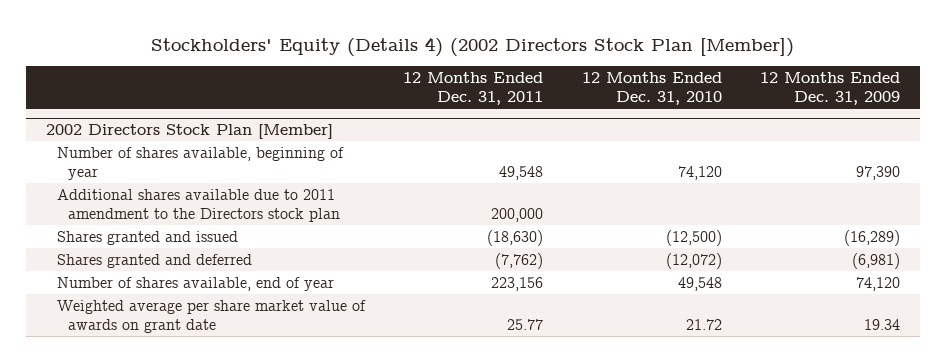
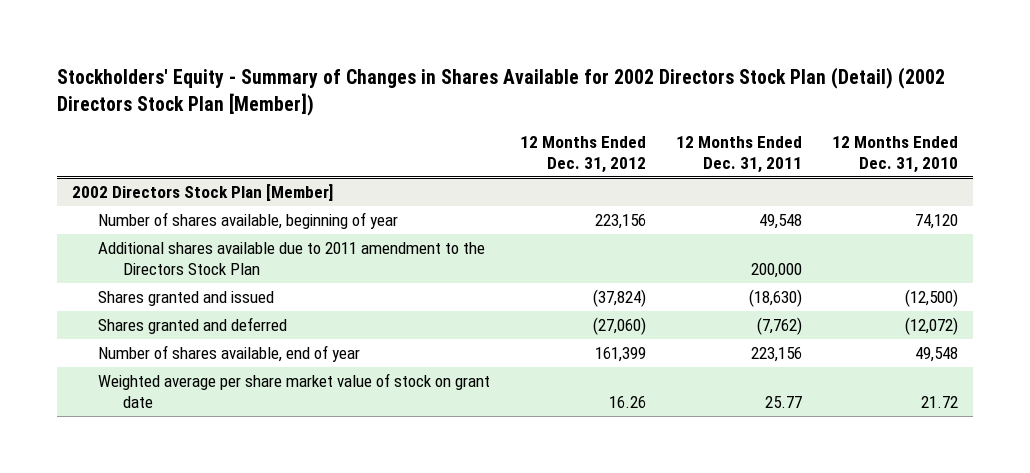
[151,36,795,57] Stockholders' Equity (Details 4) (2002 Directors Stock Plan [Member]) -> [57,67,946,116] Stockholders' Equity - Summary of Changes in Shares Available for 2002 Directors Stock Plan (Detail) (2002 Directors Stock Plan [Member])
[760,72,901,106] 12 Months Ended Dec. 31, 2009 -> none
none -> [519,135,646,174] 12 Months Ended Dec. 31, 2012
[56,188,340,222] Additional shares available due to 2011 amendment to the Directors stock plan -> [97,242,485,276] Additional shares available due to 2011 amendment to the Directors Stock Plan
[56,299,366,333] Weighted average per share market value of awards on grant date -> [97,373,490,409] Weighted average per share market value of stock on grant date

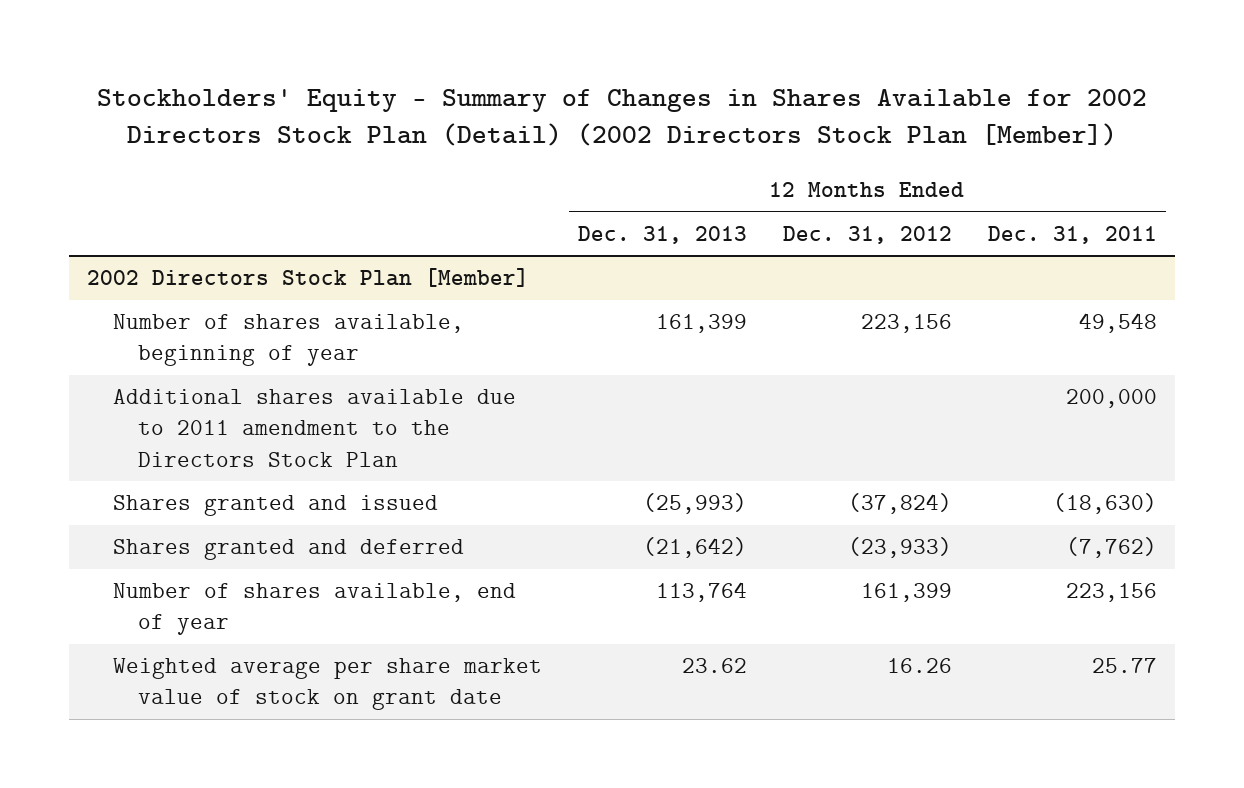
[831,135,958,174] 12 Months Ended Dec. 31, 2010 -> none
none -> [577,225,747,244] Dec. 31, 2013
[592,317,646,336] (27,060) -> [847,537,952,559] (23,933)

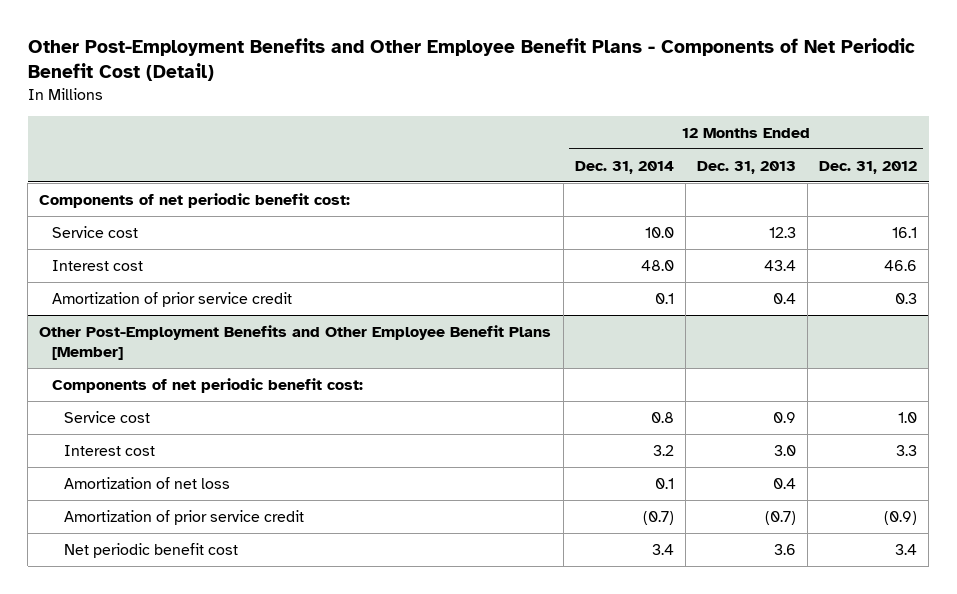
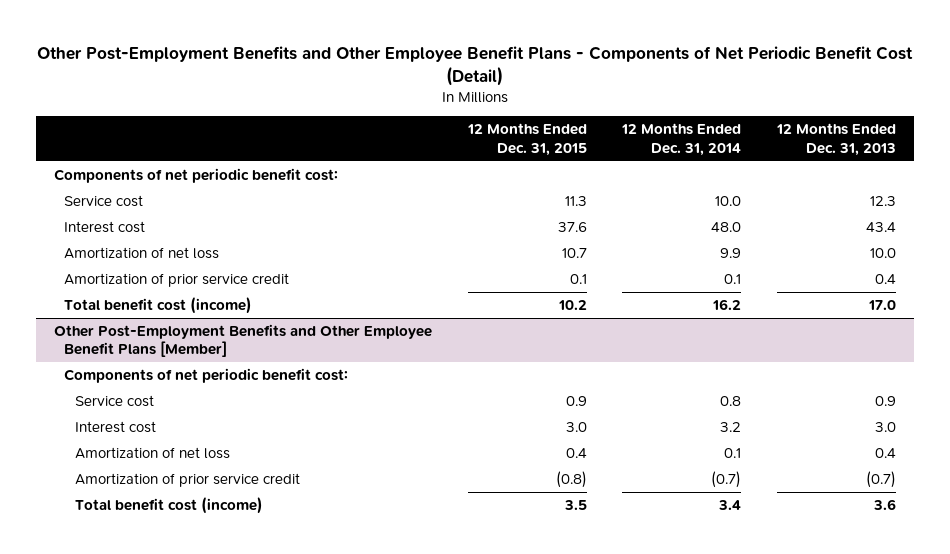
[819,160,918,174] Dec. 31, 2012 -> none
none -> [466,123,587,156] 12 Months Ended Dec. 31, 2015
none -> [64,247,220,260] Amortization of net loss
none -> [64,297,253,315] Total benefit cost (income)
[64,542,239,558] Net periodic benefit cost -> [75,497,264,515] Total benefit cost (income)

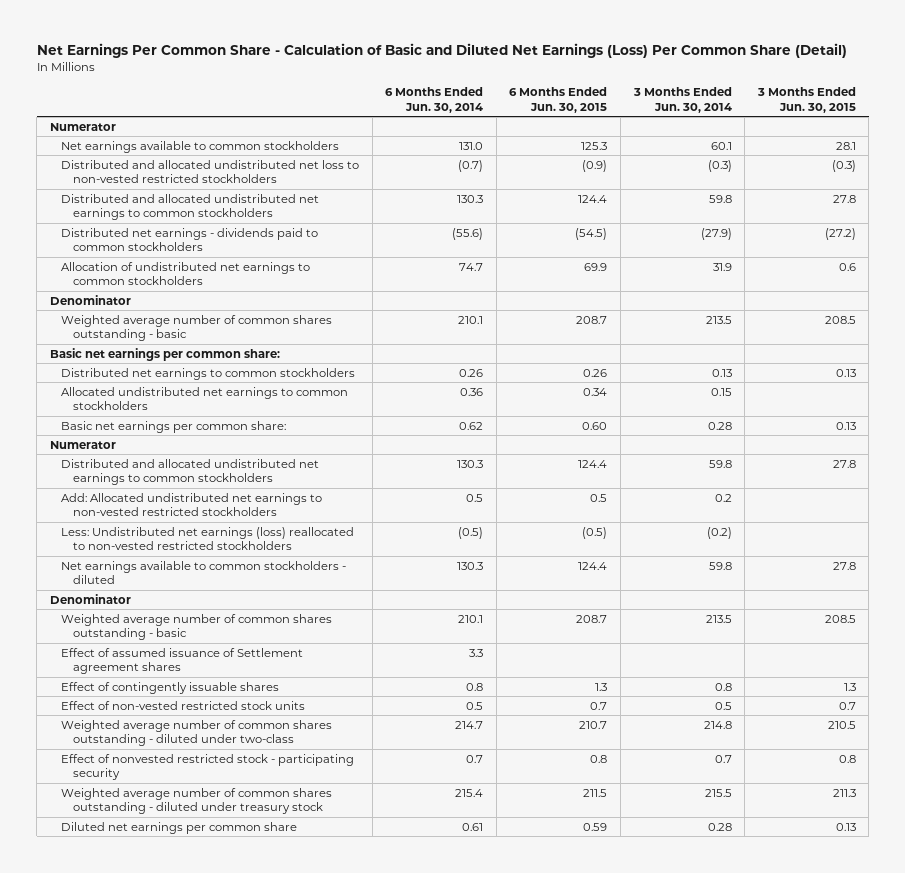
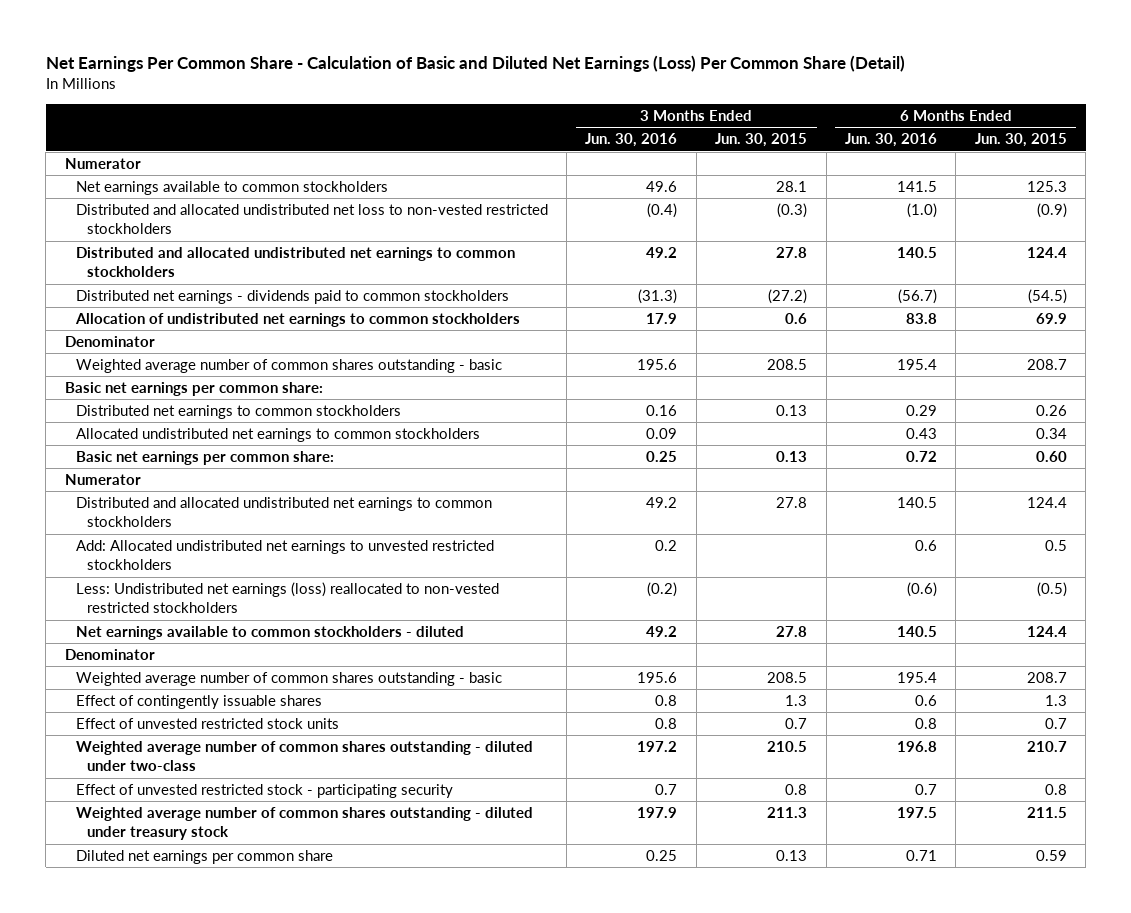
[385,86,484,113] 6 Months Ended Jun. 30, 2014 -> none
[632,86,732,113] 3 Months Ended Jun. 30, 2014 -> none
none -> [585,133,678,148] Jun. 30, 2016
none -> [844,133,937,148] Jun. 30, 2016
[61,492,323,517] Add: Allocated undistributed net earnings to non-vested restricted stockholders -> [75,540,494,571] Add: Allocated undistributed net earnings to unvested restricted stockholders
[61,647,304,675] Effect of assumed issuance of Settlement agreement shares -> none
[61,700,306,710] Effect of non-vested restricted stock units -> [75,718,339,730] Effect of unvested restricted stock units
[61,753,355,781] Effect of nonvested restricted stock - participating security -> [75,784,453,799] Effect of unvested restricted stock - participating security

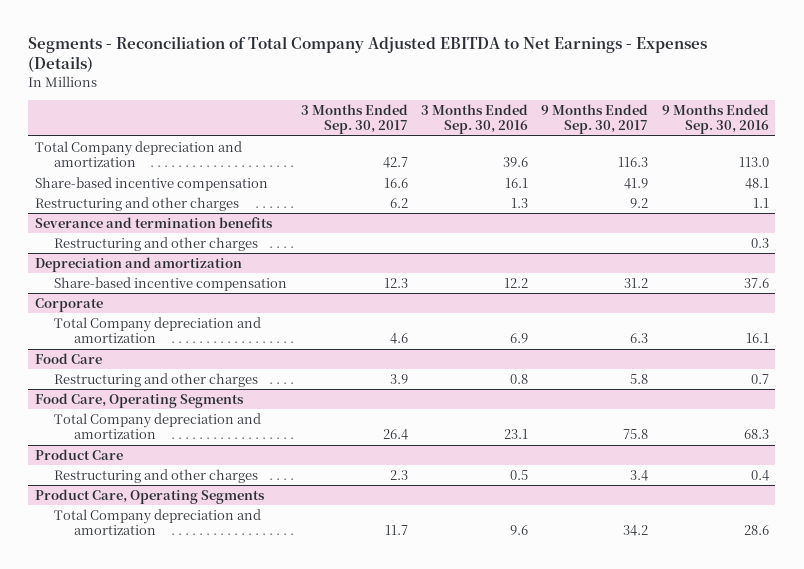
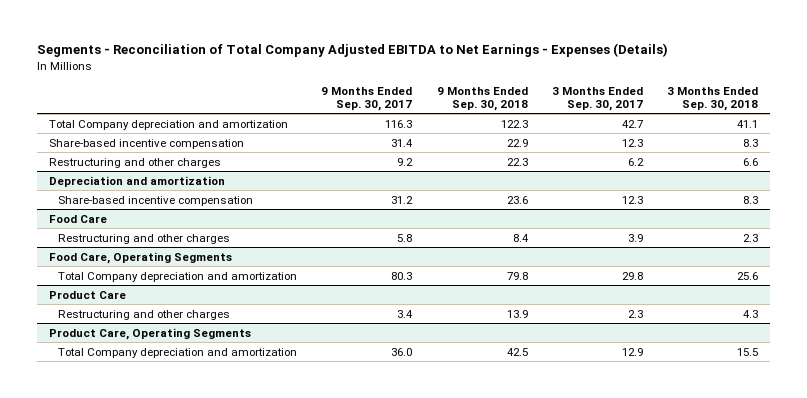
[421,104,529,135] 3 Months Ended Sep. 30, 2016 -> none
[661,104,769,135] 9 Months Ended Sep. 30, 2016 -> none
none -> [436,86,528,112] 9 Months Ended Sep. 30, 2018
none -> [667,86,759,112] 3 Months Ended Sep. 30, 2018
[383,178,408,189] 16.6 -> [621,138,643,147] 12.3
[624,178,649,190] 41.9 -> [391,138,414,147] 31.4
[34,217,273,229] Severance and termination benefits -> none
[54,237,259,252] Restructuring and other charges -> none
[34,298,103,313] Corporate -> none
[54,317,262,344] Total Company depreciation and amortization -> none
[382,429,408,441] 26.4 -> [621,271,643,280] 29.8
[623,429,649,440] 75.8 -> [391,271,413,280] 80.3
[384,525,408,536] 11.7 -> [621,347,643,356] 12.9
[623,525,649,537] 34.2 -> [391,347,413,356] 36.0

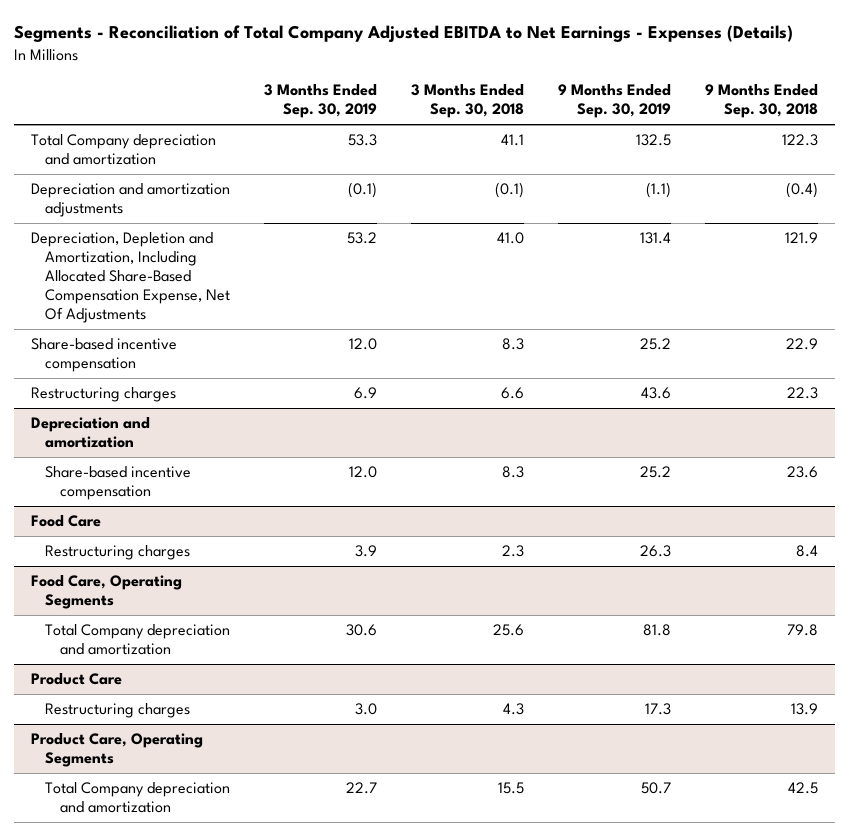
[321,86,413,112] 9 Months Ended Sep. 30, 2017 -> none
[551,86,643,112] 3 Months Ended Sep. 30, 2017 -> none
none -> [264,84,378,119] 3 Months Ended Sep. 30, 2019
none -> [557,84,671,119] 9 Months Ended Sep. 30, 2019
none -> [30,183,230,218] Depreciation and amortization adjustments
none -> [30,232,231,324] Depreciation, Depletion and Amortization, Including Allocated Share-Based Compensation Expense, Net Of Adjustments
[48,157,221,168] Restructuring and other charges -> [30,387,176,403] Restructuring charges
[58,233,231,244] Restructuring and other charges -> [45,545,191,561] Restructuring charges
[58,309,231,320] Restructuring and other charges -> [45,703,191,719] Restructuring charges

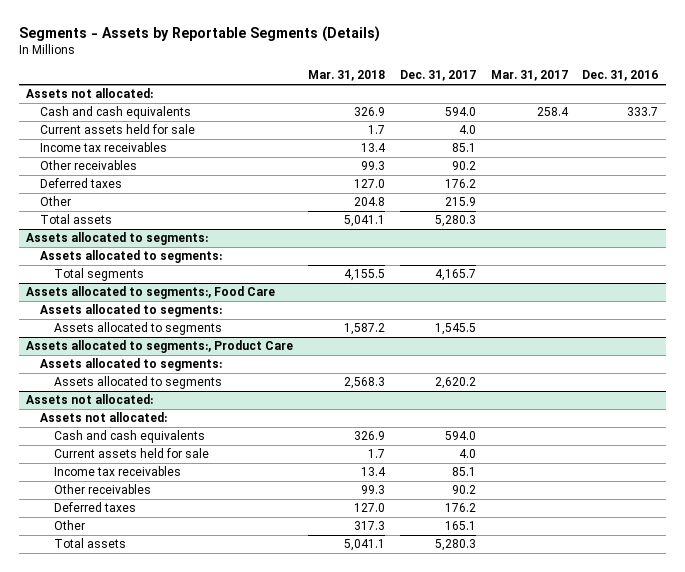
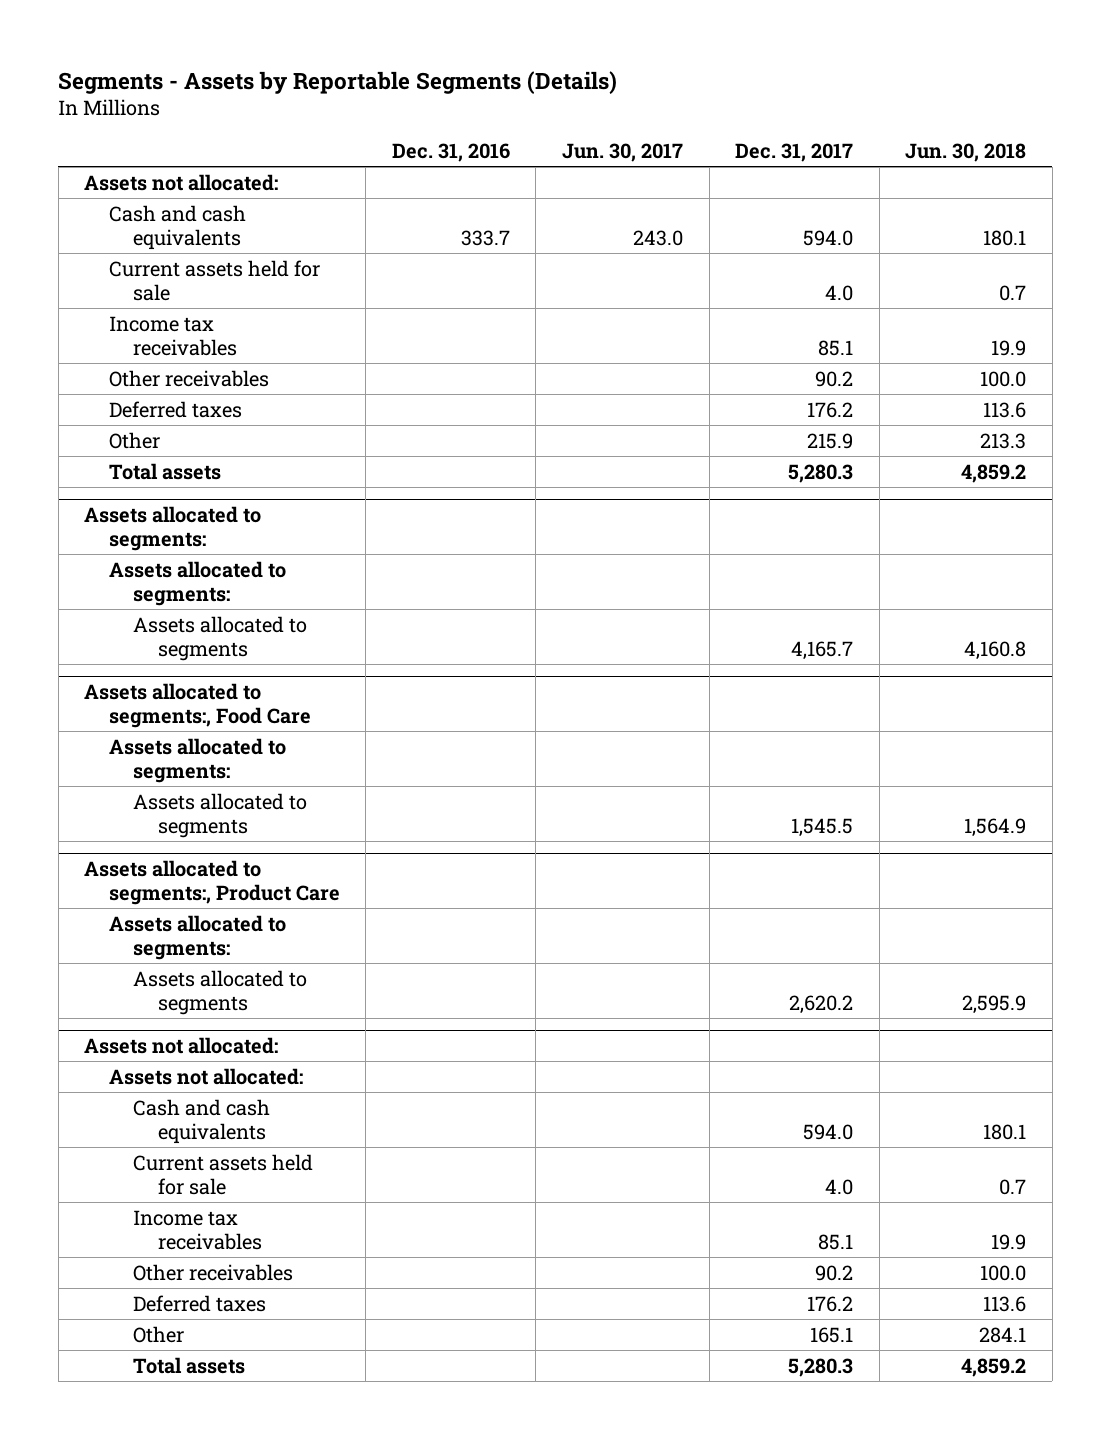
[307,70,385,82] Mar. 31, 2018 -> none
[490,70,568,82] Mar. 31, 2017 -> none
none -> [561,142,683,162] Jun. 30, 2017
none -> [905,142,1027,162] Jun. 30, 2018
[54,268,145,282] Total segments -> [133,615,308,661] Assets allocated to segments

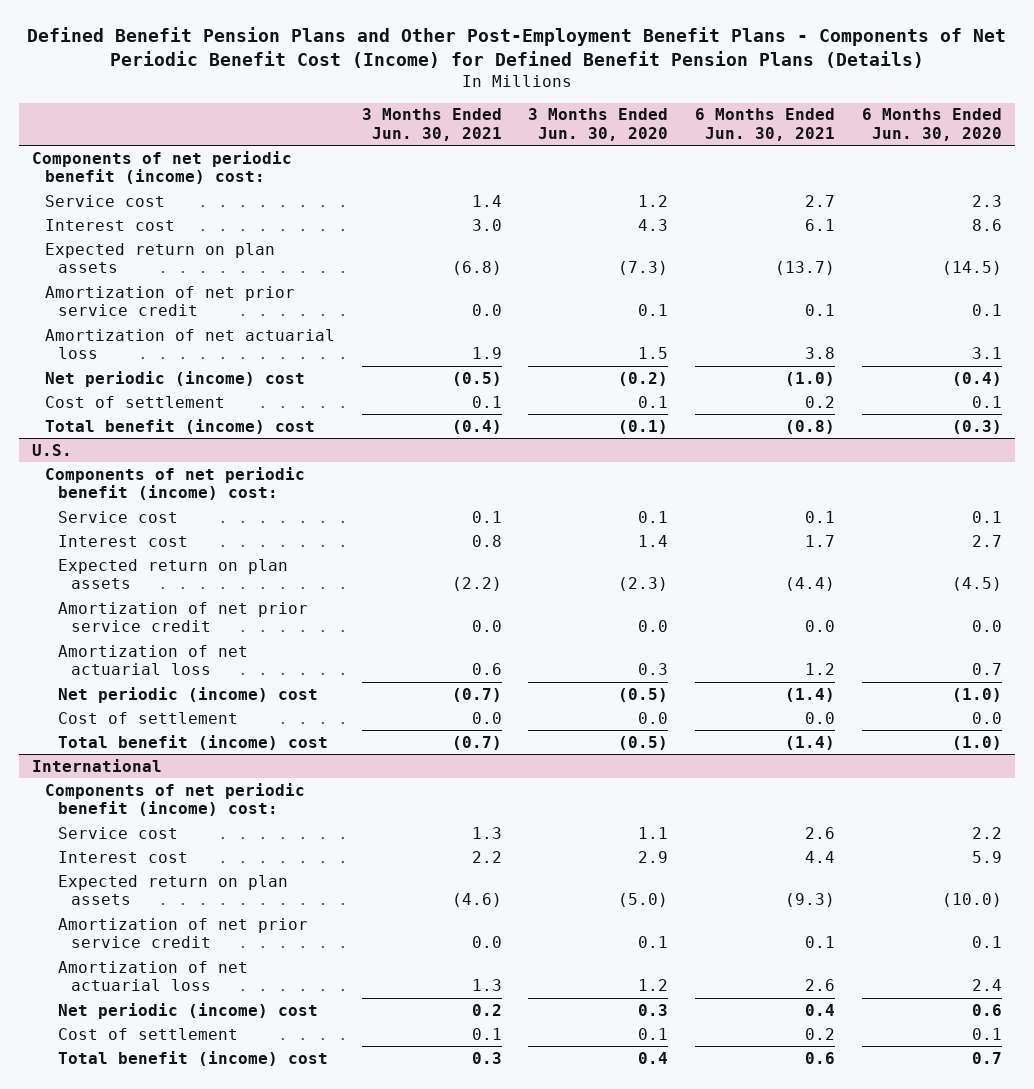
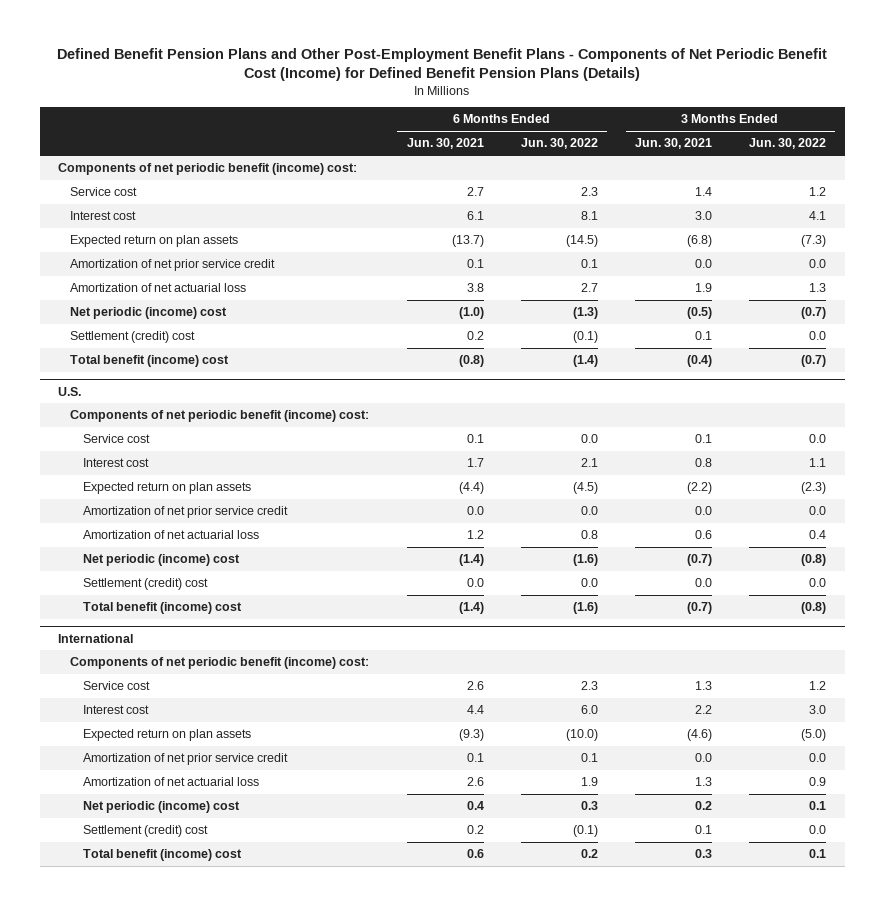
[528,108,669,141] 3 Months Ended Jun. 30, 2020 -> none
[861,108,1002,141] 6 Months Ended Jun. 30, 2020 -> none
none -> [520,138,598,150] Jun. 30, 2022
none -> [749,138,827,150] Jun. 30, 2022
[44,395,225,408] Cost of settlement -> [70,331,196,344] Settlement (credit) cost
[57,711,238,724] Cost of settlement -> [82,578,208,591] Settlement (credit) cost
[57,1027,238,1040] Cost of settlement -> [82,825,208,838] Settlement (credit) cost

